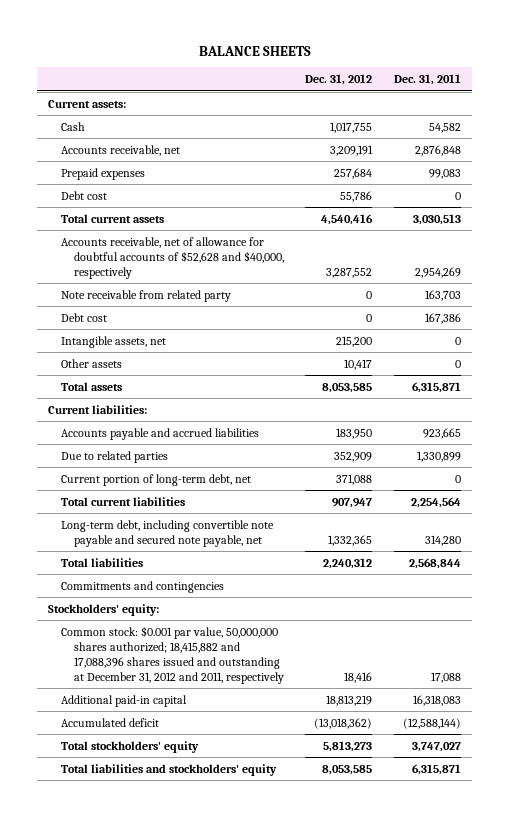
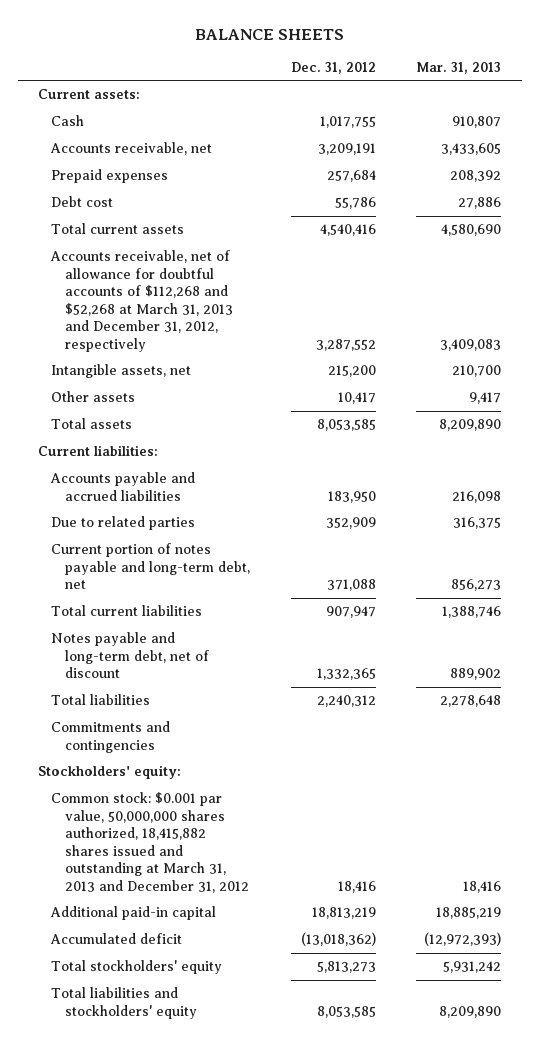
[393,74,461,86] Dec. 31, 2011 -> none
none -> [416,61,502,74] Mar. 31, 2013
[60,289,231,302] Note receivable from related party -> none
[60,312,107,322] Debt cost -> none
[60,236,284,279] Accounts receivable, net of allowance for doubtful accounts of $52,628 and $40,000, respectively -> [50,250,234,352] Accounts receivable, net of allowance for doubtful accounts of $112,268 and $52,268 at March 31, 2013 and December 31, 2012, respectively
[60,473,251,486] Current portion of long-term debt, net -> [51,543,251,590] Current portion of notes payable and long-term debt, net
[60,519,274,547] Long-term debt, including convertible note payable and secured note payable, net -> [51,632,210,679] Notes payable and long-term debt, net of discount
[60,625,284,684] Common stock: $0.001 par value, 50,000,000 shares authorized; 18,415,882 and 17,088,396 shares issued and outstanding at December 31, 2012 and 2011, respectively -> [51,792,250,893] Common stock: $0.001 par value, 50,000,000 shares authorized, 18,415,882 shares issued and outstanding at March 31, 2013 and December 31, 2012

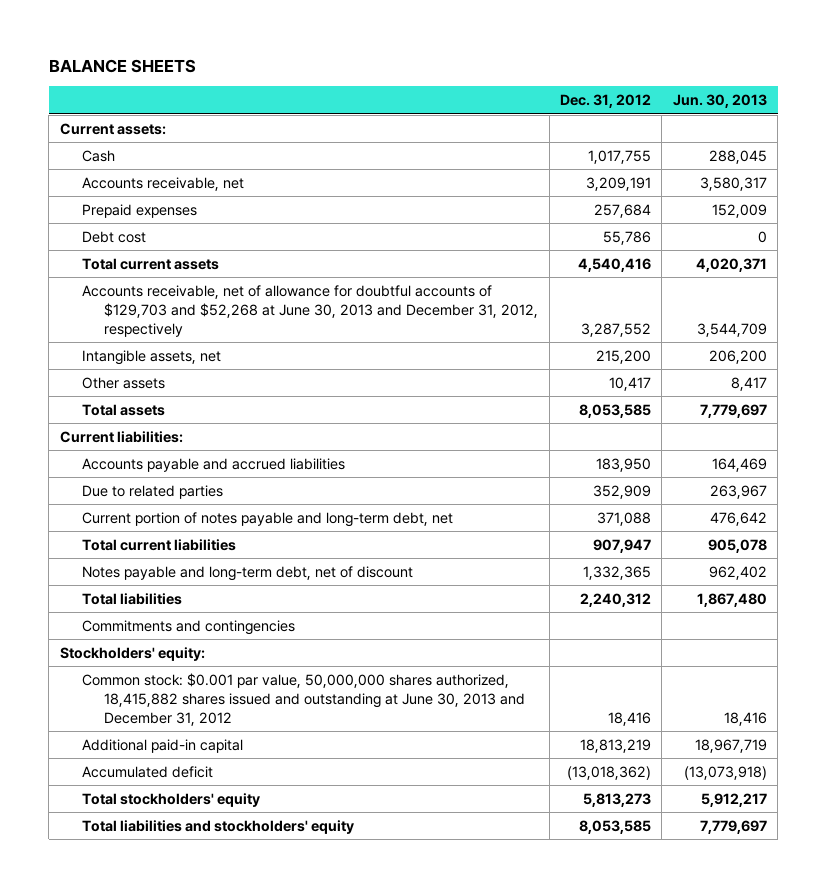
[416,61,502,74] Mar. 31, 2013 -> none
none -> [672,94,767,109] Jun. 30, 2013
[50,250,234,352] Accounts receivable, net of allowance for doubtful accounts of $112,268 and $52,268 at March 31, 2013 and December 31, 2012, respectively -> [82,284,539,337] Accounts receivable, net of allowance for doubtful accounts of $129,703 and $52,268 at June 30, 2013 and December 31, 2012, respectively
[51,792,250,893] Common stock: $0.001 par value, 50,000,000 shares authorized, 18,415,882 shares issued and outstanding at March 31, 2013 and December 31, 2012 -> [82,672,526,726] Common stock: $0.001 par value, 50,000,000 shares authorized, 18,415,882 shares issued and outstanding at June 30, 2013 and December 31, 2012

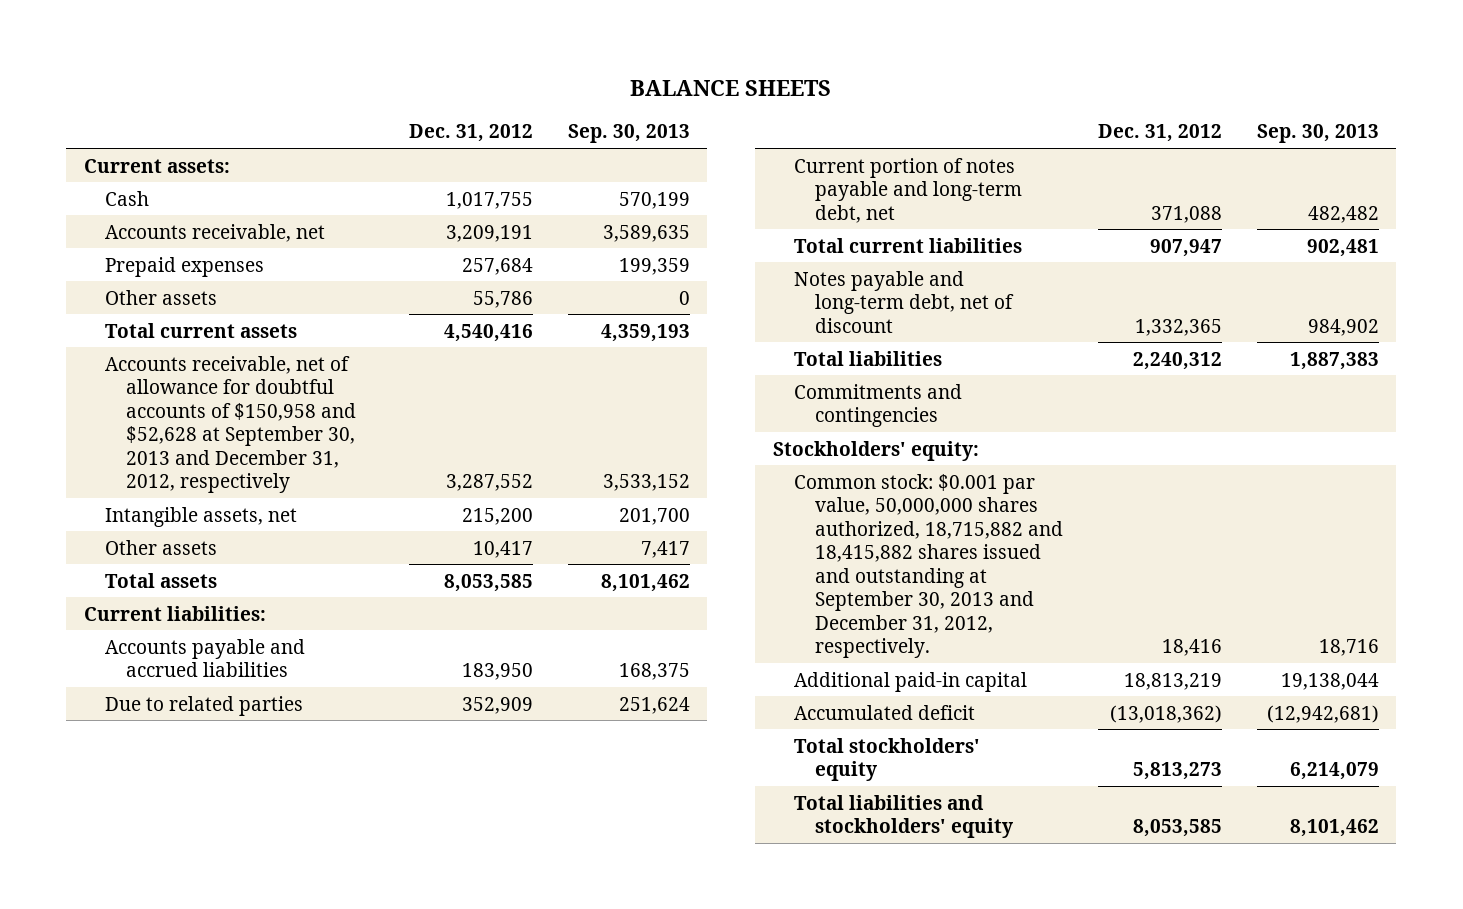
[672,94,767,109] Jun. 30, 2013 -> none
none -> [567,124,690,144] Sep. 30, 2013
[82,230,147,243] Debt cost -> [104,289,217,305] Other assets
[82,284,539,337] Accounts receivable, net of allowance for doubtful accounts of $129,703 and $52,268 at June 30, 2013 and December 31, 2012, respectively -> [104,355,357,494] Accounts receivable, net of allowance for doubtful accounts of $150,958 and $52,628 at September 30, 2013 and December 31, 2012, respectively
[82,672,526,726] Common stock: $0.001 par value, 50,000,000 shares authorized, 18,415,882 shares issued and outstanding at June 30, 2013 and December 31, 2012 -> [793,473,1063,659] Common stock: $0.001 par value, 50,000,000 shares authorized, 18,715,882 and 18,415,882 shares issued and outstanding at September 30, 2013 and December 31, 2012, respectively.

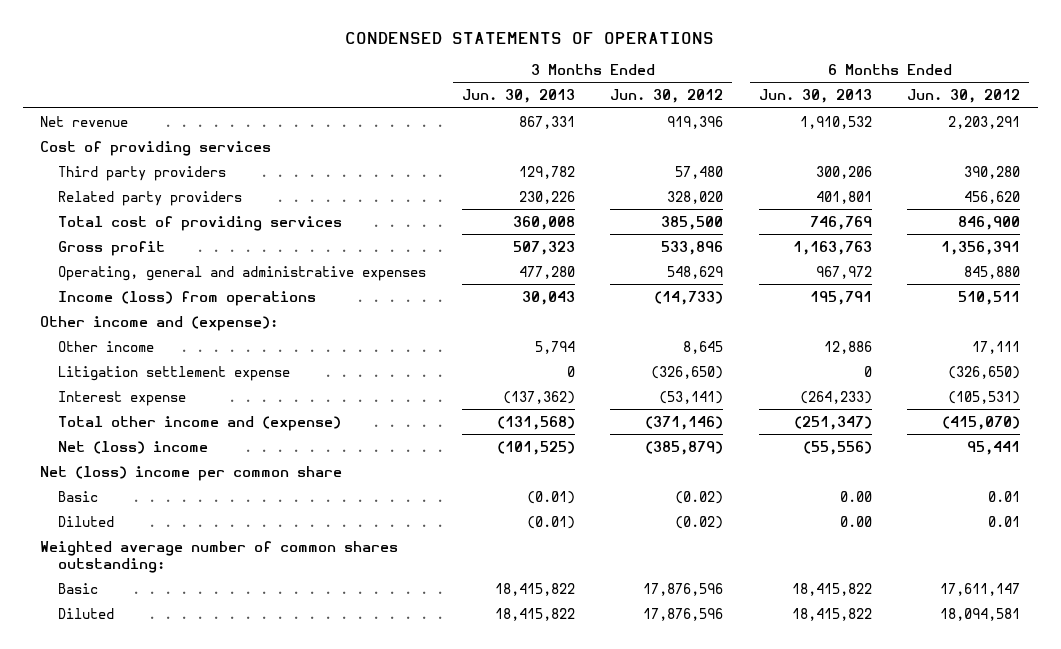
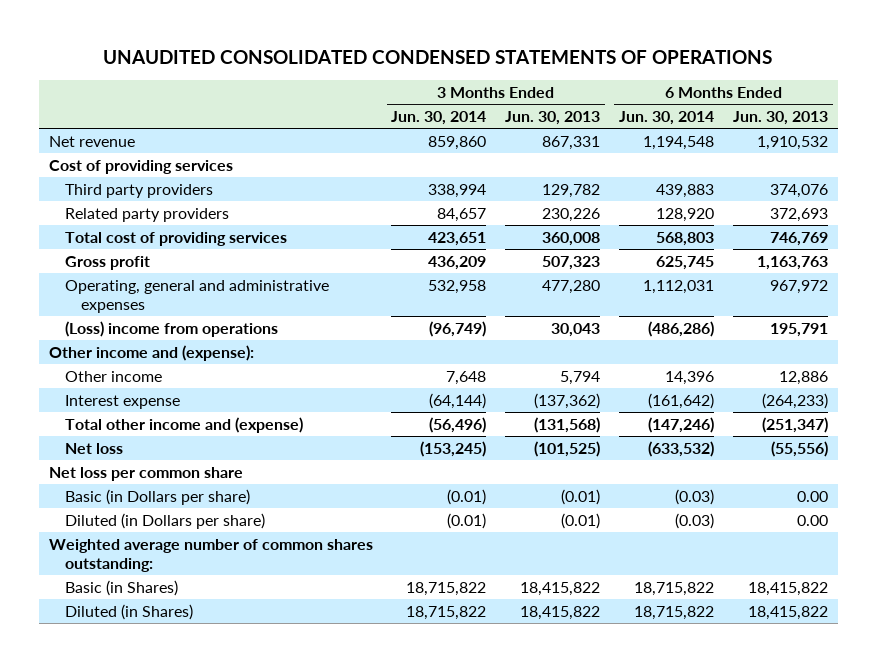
[345,31,715,44] CONDENSED STATEMENTS OF OPERATIONS -> [103,49,773,64] UNAUDITED CONSOLIDATED CONDENSED STATEMENTS OF OPERATIONS
[610,89,724,104] Jun. 30, 2012 -> none
[907,89,1021,104] Jun. 30, 2012 -> none
none -> [391,110,487,125] Jun. 30, 2014
none -> [619,110,715,125] Jun. 30, 2014
[815,165,872,179] 300,206 -> [770,183,829,198] 374,076
[815,190,872,204] 401,801 -> [770,207,829,222] 372,693
[58,290,317,306] Income (loss) from operations -> [65,320,279,337] (Loss) income from operations
[58,365,291,381] Litigation settlement expense -> none
[58,440,209,454] Net (loss) income -> [65,442,124,454] Net loss
[40,465,343,481] Net (loss) income per common share -> [48,466,243,481] Net loss per common share
[58,490,99,502] Basic -> [65,488,251,505] Basic (in Dollars per share)
[58,515,115,527] Diluted -> [65,512,266,529] Diluted (in Dollars per share)
[58,582,99,594] Basic -> [65,579,179,596] Basic (in Shares)
[58,607,115,619] Diluted -> [65,603,194,620] Diluted (in Shares)

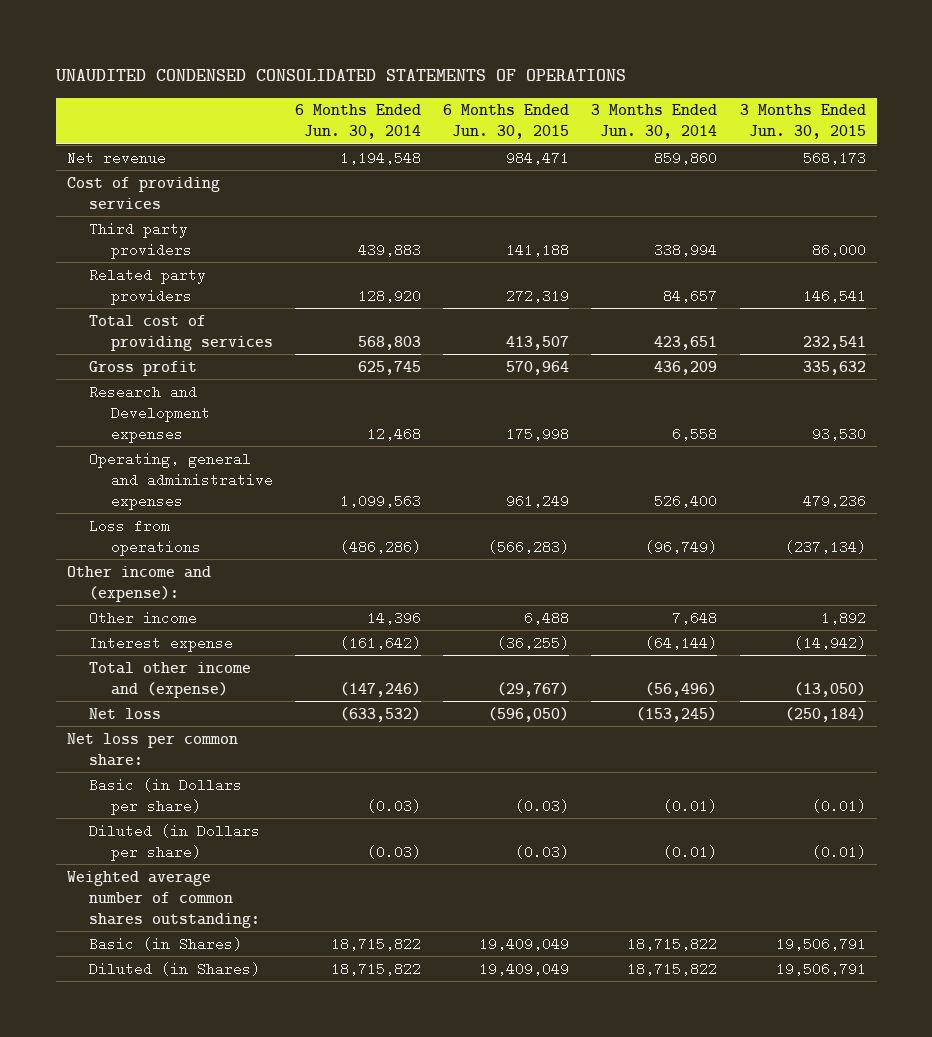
[103,49,773,64] UNAUDITED CONSOLIDATED CONDENSED STATEMENTS OF OPERATIONS -> [54,69,626,82] UNAUDITED CONDENSED CONSOLIDATED STATEMENTS OF OPERATIONS
[505,110,601,125] Jun. 30, 2013 -> none
[733,110,829,125] Jun. 30, 2013 -> none
none -> [443,104,570,140] 6 Months Ended Jun. 30, 2015
none -> [739,104,866,140] 3 Months Ended Jun. 30, 2015
none -> [88,384,210,443] Research and Development expenses
[428,279,487,294] 532,958 -> [654,493,718,508] 526,400
[643,279,715,294] 1,112,031 -> [339,493,421,508] 1,099,563
[65,320,279,337] (Loss) income from operations -> [88,518,201,556] Loss from operations
[48,466,243,481] Net loss per common share -> [66,732,238,766] Net loss per common share:

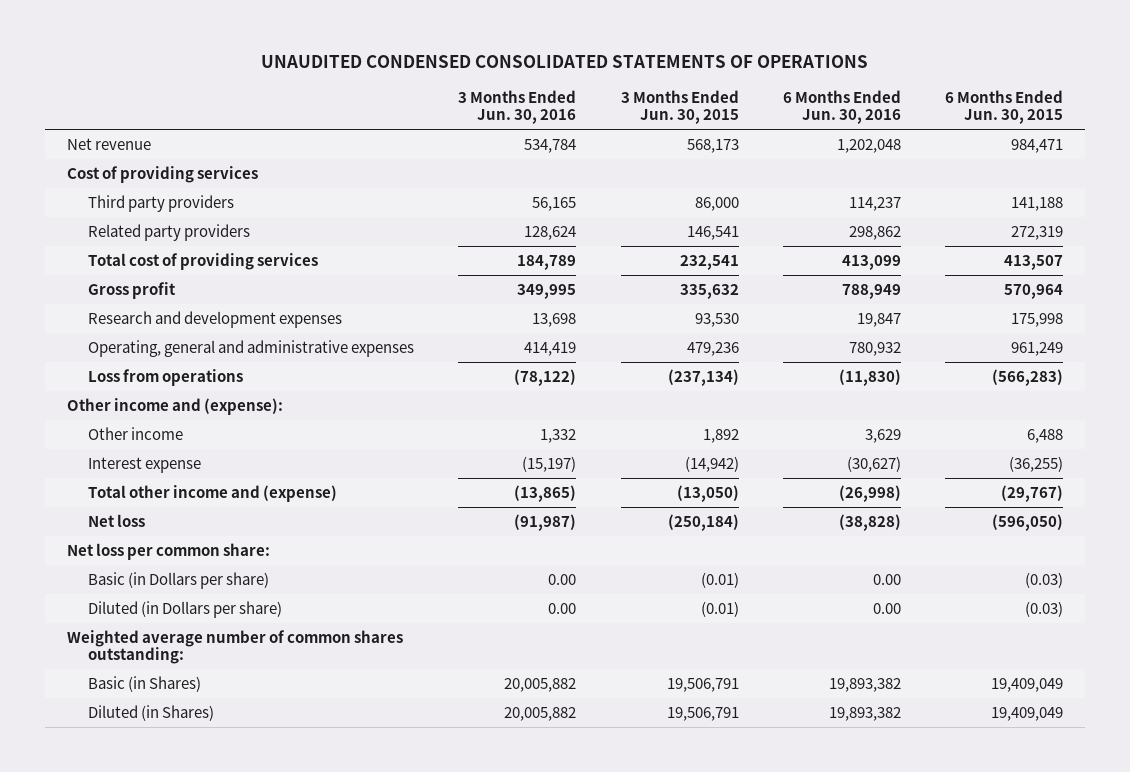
[294,104,421,140] 6 Months Ended Jun. 30, 2014 -> none
[591,104,718,140] 3 Months Ended Jun. 30, 2014 -> none
none -> [458,89,577,125] 3 Months Ended Jun. 30, 2016
none -> [782,89,901,125] 6 Months Ended Jun. 30, 2016
[88,384,210,443] Research and Development expenses -> [88,310,343,328] Research and development expenses

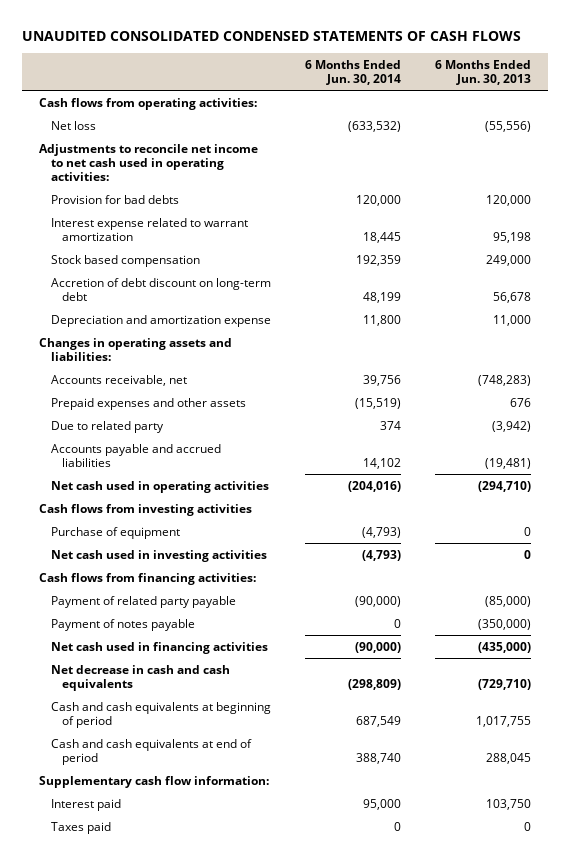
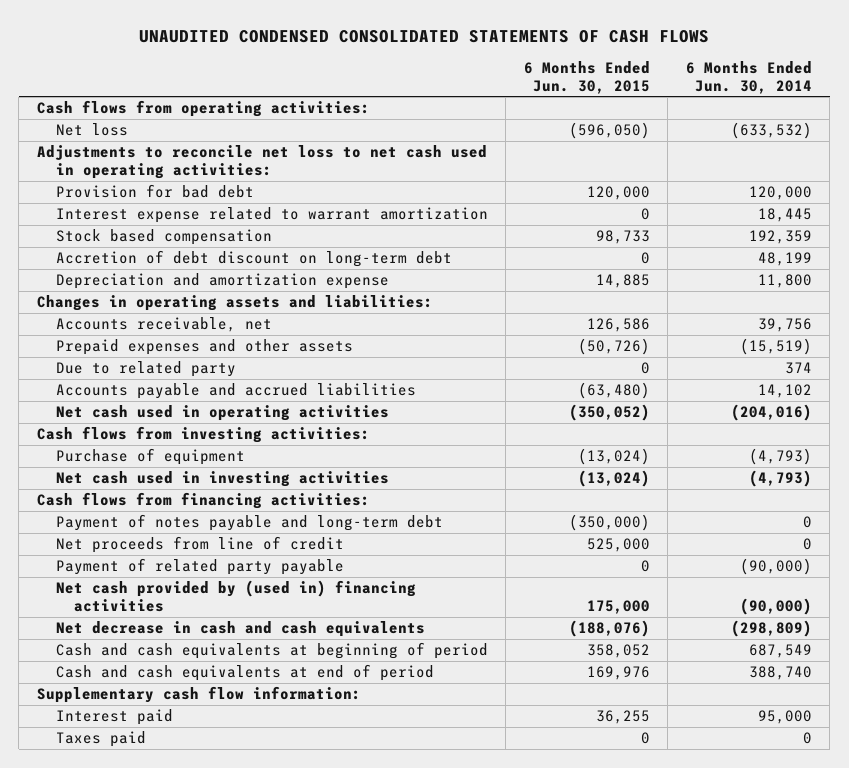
[22,30,522,41] UNAUDITED CONSOLIDATED CONDENSED STATEMENTS OF CASH FLOWS -> [139,29,710,43] UNAUDITED CONDENSED CONSOLIDATED STATEMENTS OF CASH FLOWS
[434,59,531,85] 6 Months Ended Jun. 30, 2013 -> none
none -> [523,60,650,94] 6 Months Ended Jun. 30, 2015
[39,143,259,181] Adjustments to reconcile net income to net cash used in operating activities: -> [36,145,487,179] Adjustments to reconcile net loss to net cash used in operating activities:
[50,194,179,204] Provision for bad debts -> [55,184,254,199] Provision for bad debt
[39,503,253,516] Cash flows from investing activities -> [36,426,370,444] Cash flows from investing activities:
none -> [55,514,443,532] Payment of notes payable and long-term debt
none -> [55,536,344,554] Net proceeds from line of credit
[50,618,195,631] Payment of notes payable -> none
[50,641,268,654] Net cash used in financing activities -> [55,580,416,612] Net cash provided by (used in) financing activities

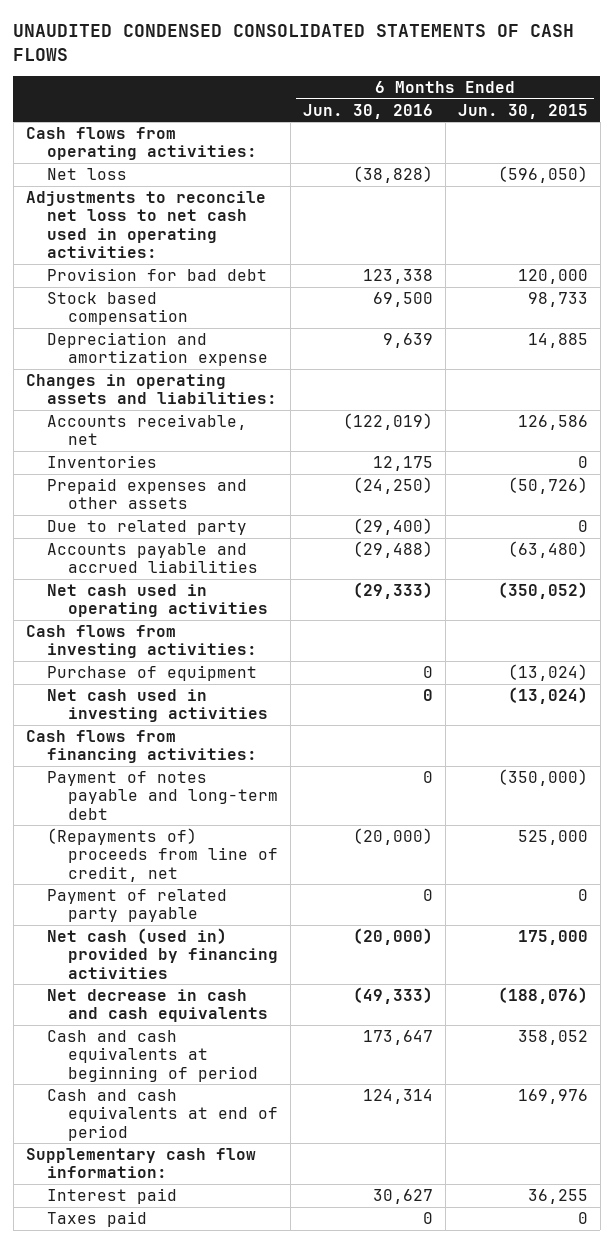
[685,60,812,94] 6 Months Ended Jun. 30, 2014 -> none
none -> [302,103,433,119] Jun. 30, 2016
[55,207,488,224] Interest expense related to warrant amortization -> none
[55,250,452,268] Accretion of debt discount on long-term debt -> none
none -> [46,454,157,468] Inventories
[55,536,344,554] Net proceeds from line of credit -> [46,827,278,882] (Repayments of) proceeds from line of credit, net
[55,580,416,612] Net cash provided by (used in) financing activities -> [46,927,278,979] Net cash (used in) provided by financing activities

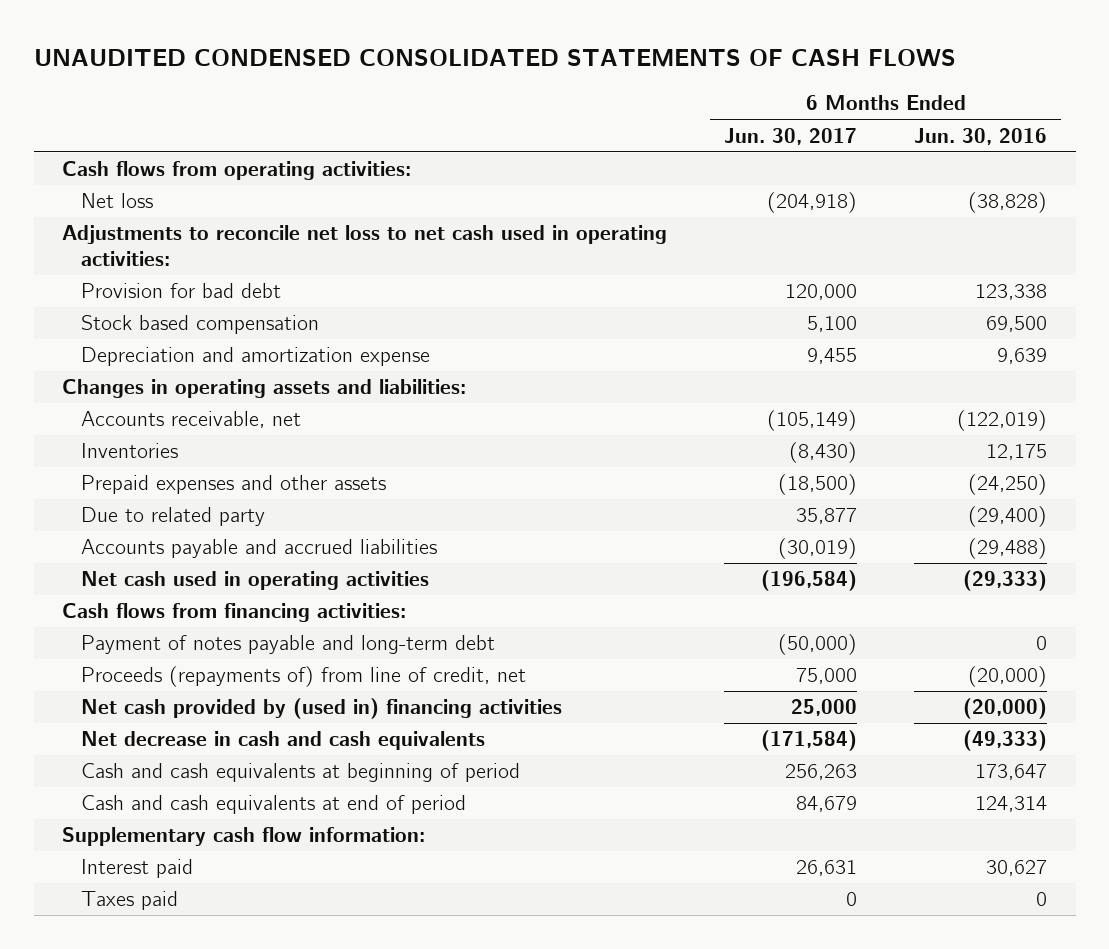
[457,103,588,119] Jun. 30, 2015 -> none
none -> [724,127,858,145] Jun. 30, 2017
[25,624,257,659] Cash flows from investing activities: -> none
[46,664,257,681] Purchase of equipment -> none
[46,688,268,723] Net cash used in investing activities -> none
[46,888,227,923] Payment of related party payable -> none
[46,827,278,882] (Repayments of) proceeds from line of credit, net -> [81,666,527,688] Proceeds (repayments of) from line of credit, net
[46,927,278,979] Net cash (used in) provided by financing activities -> [81,698,563,720] Net cash provided by (used in) financing activities

